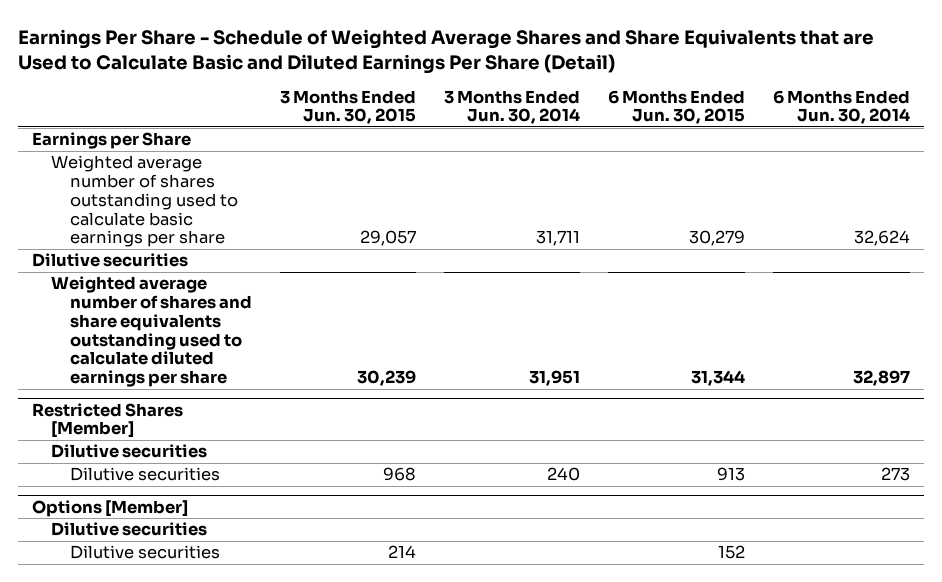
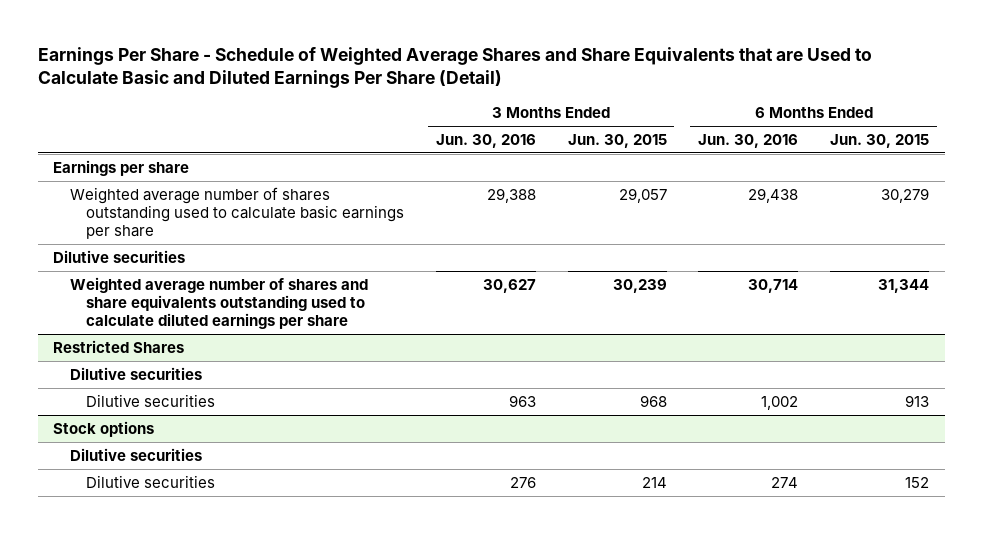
[444,89,581,125] 3 Months Ended Jun. 30, 2014 -> none
[772,89,910,125] 6 Months Ended Jun. 30, 2014 -> none
none -> [435,133,536,148] Jun. 30, 2016
none -> [698,133,799,148] Jun. 30, 2016
[32,132,192,150] Earnings per Share -> [53,159,190,176] Earnings per share
[32,402,184,439] Restricted Shares [Member] -> [53,339,185,353] Restricted Shares
[32,499,189,517] Options [Member] -> none
none -> [53,420,155,437] Stock options

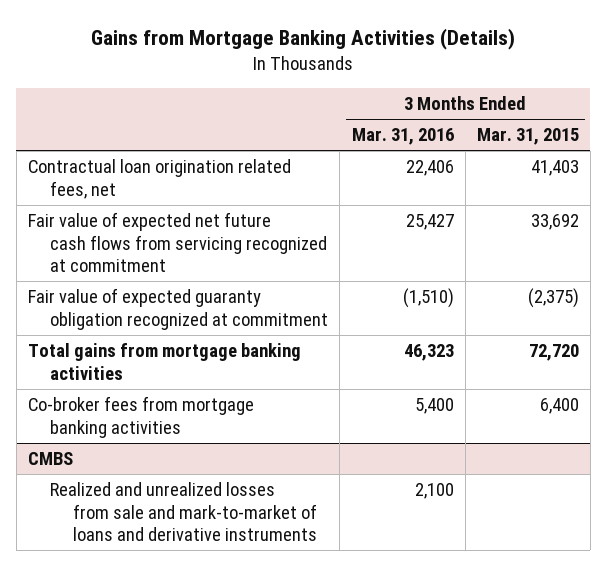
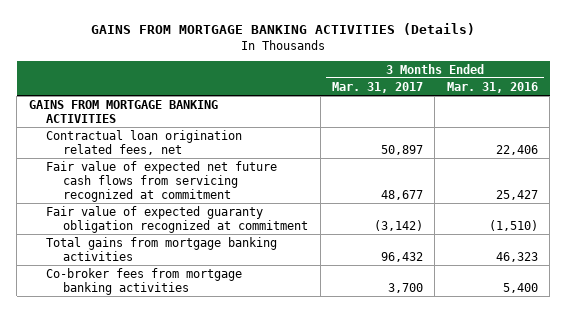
[91,27,516,50] Gains from Mortgage Banking Activities (Details) -> [91,23,476,36] GAINS FROM MORTGAGE BANKING ACTIVITIES (Details)
[476,128,579,146] Mar. 31, 2015 -> none
none -> [332,81,424,93] Mar. 31, 2017
none -> [28,99,218,123] GAINS FROM MORTGAGE BANKING ACTIVITIES
[27,452,73,466] CMBS -> none
[50,482,317,542] Realized and unrealized losses from sale and mark-to-market of loans and derivative instruments -> none

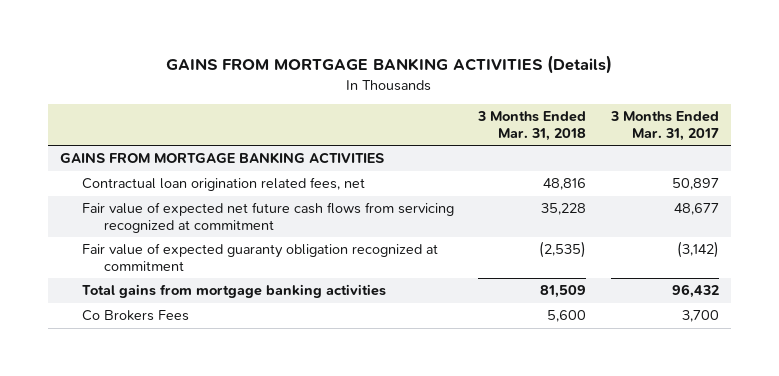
[446,81,538,93] Mar. 31, 2016 -> none
none -> [477,111,587,141] 3 Months Ended Mar. 31, 2018
[45,267,242,295] Co-broker fees from mortgage banking activities -> [82,310,190,322] Co Brokers Fees

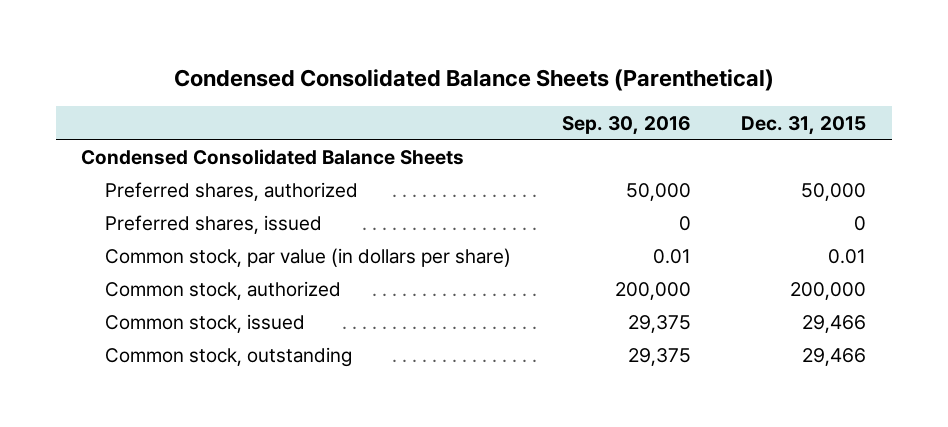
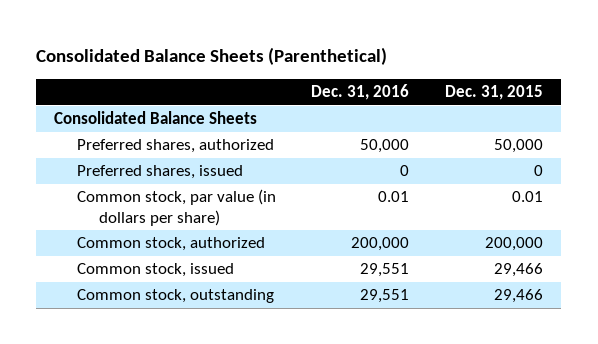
[173,69,774,92] Condensed Consolidated Balance Sheets (Parenthetical) -> [36,47,388,66] Consolidated Balance Sheets (Parenthetical)
[561,115,691,135] Sep. 30, 2016 -> none
none -> [311,84,410,101] Dec. 31, 2016
[81,148,465,165] Condensed Consolidated Balance Sheets -> [54,111,258,125] Consolidated Balance Sheets

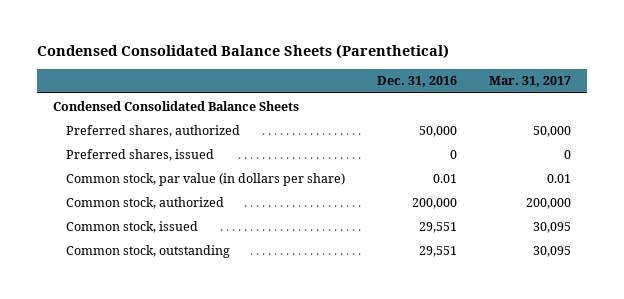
[36,47,388,66] Consolidated Balance Sheets (Parenthetical) -> [36,44,449,60] Condensed Consolidated Balance Sheets (Parenthetical)
[445,85,544,101] Dec. 31, 2015 -> none
none -> [488,76,571,88] Mar. 31, 2017
[54,111,258,125] Consolidated Balance Sheets -> [52,100,299,111] Condensed Consolidated Balance Sheets

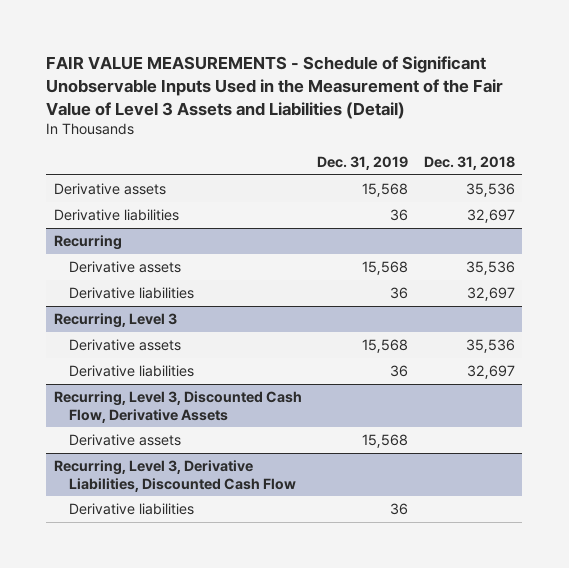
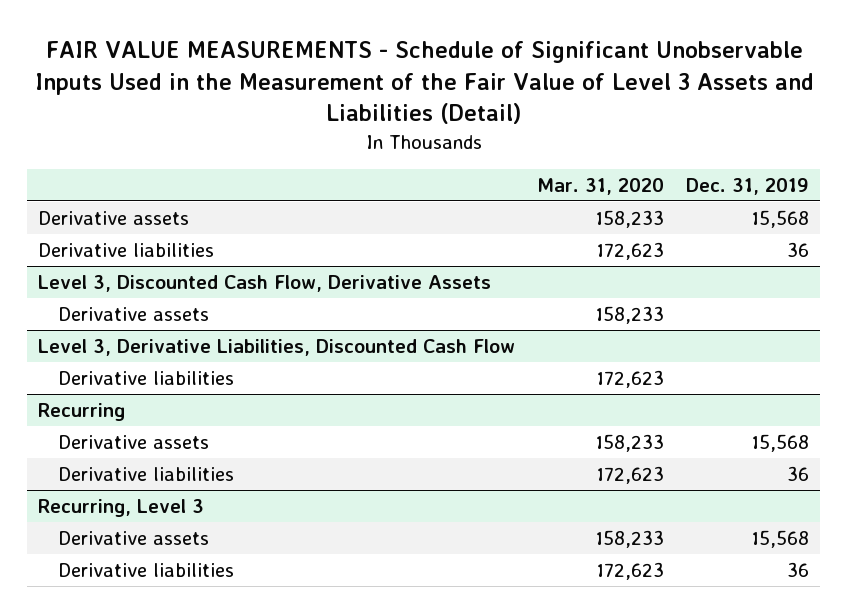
[423,155,515,170] Dec. 31, 2018 -> none
none -> [537,177,665,195] Mar. 31, 2020
none -> [38,274,492,292] Level 3, Discounted Cash Flow, Derivative Assets
none -> [58,306,210,321] Derivative assets
none -> [38,338,516,356] Level 3, Derivative Liabilities, Discounted Cash Flow
none -> [58,370,235,385] Derivative liabilities
[53,391,302,423] Recurring, Level 3, Discounted Cash Flow, Derivative Assets -> none
[69,434,182,447] Derivative assets -> none
[53,460,297,492] Recurring, Level 3, Derivative Liabilities, Discounted Cash Flow -> none
[69,503,195,516] Derivative liabilities -> none

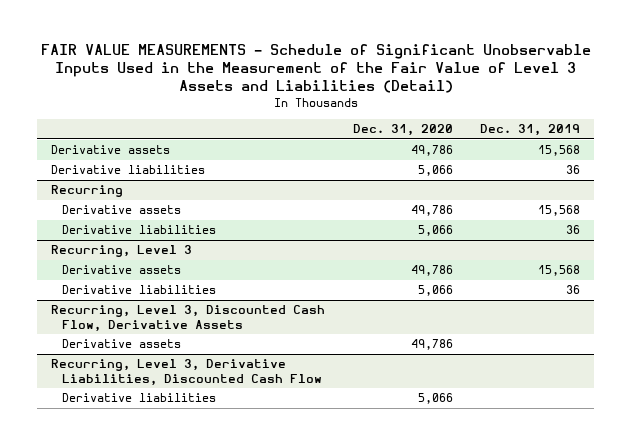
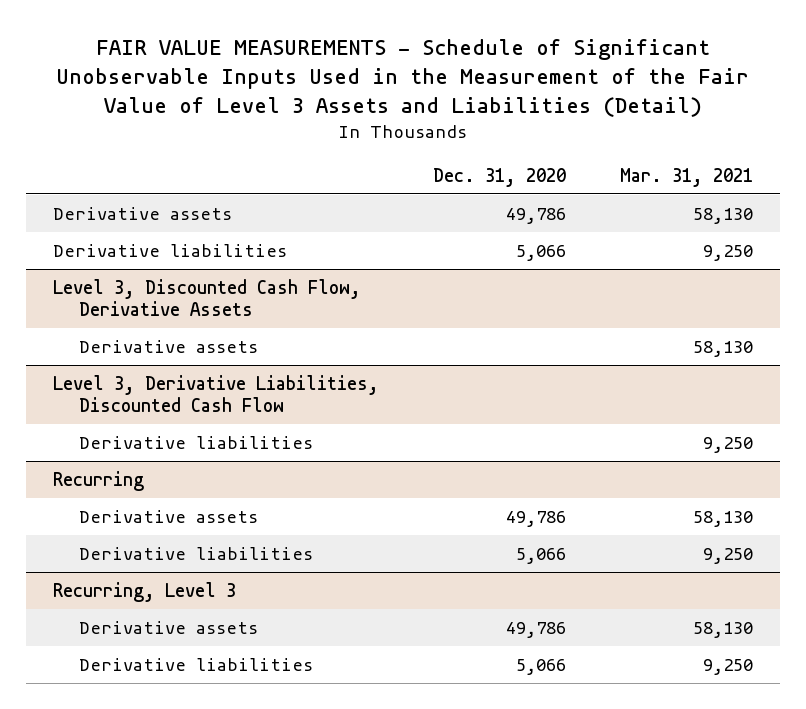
[480,124,581,137] Dec. 31, 2019 -> none
none -> [620,167,754,187] Mar. 31, 2021
none -> [53,278,362,317] Level 3, Discounted Cash Flow, Derivative Assets
none -> [78,339,258,353] Derivative assets
none -> [53,374,380,413] Level 3, Derivative Liabilities, Discounted Cash Flow
none -> [78,435,313,449] Derivative liabilities
[50,305,325,332] Recurring, Level 3, Discounted Cash Flow, Derivative Assets -> none
[61,339,181,349] Derivative assets -> none
[50,359,322,386] Recurring, Level 3, Derivative Liabilities, Discounted Cash Flow -> none
[61,393,216,403] Derivative liabilities -> none

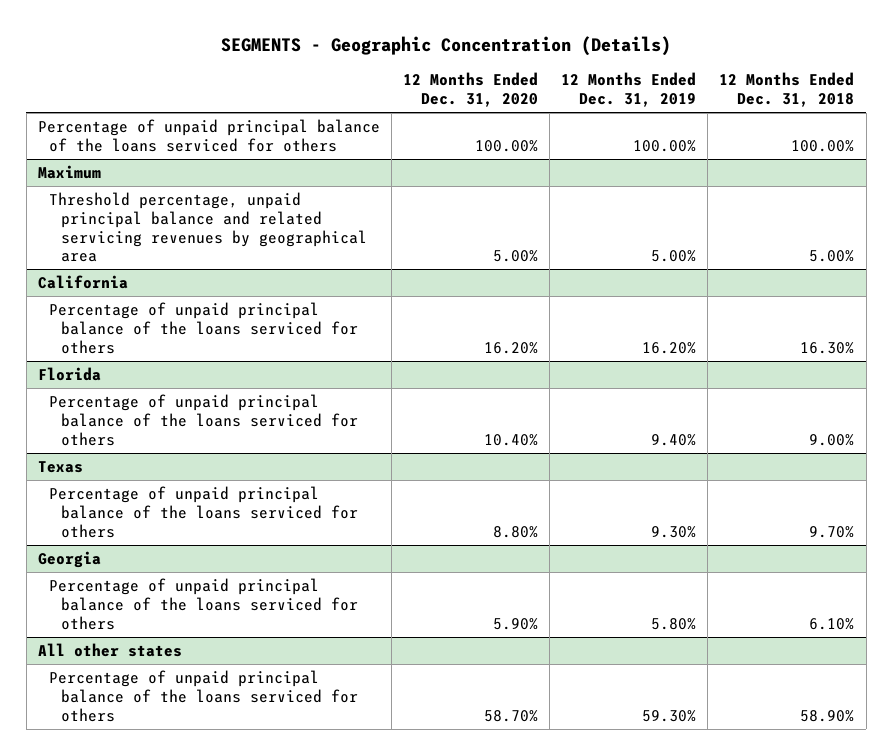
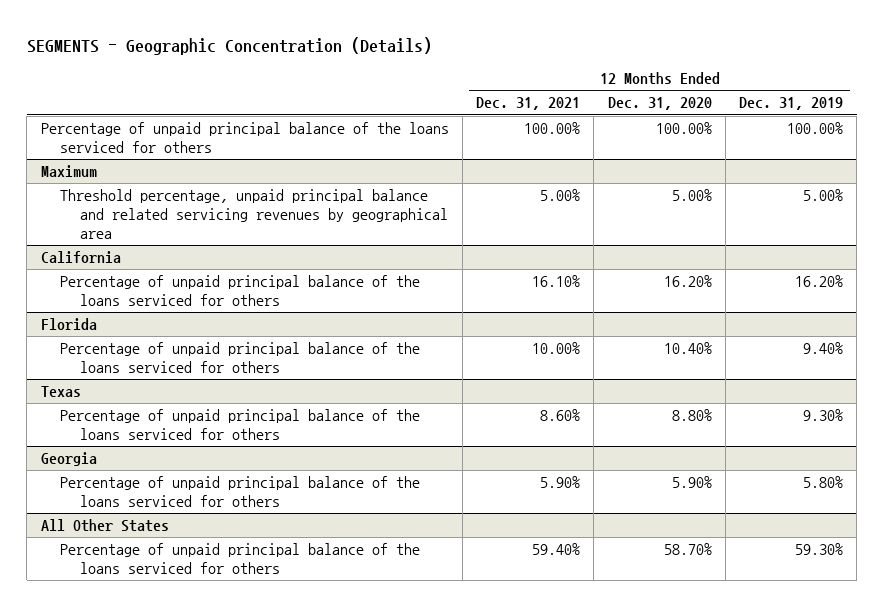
[719,72,855,108] 12 Months Ended Dec. 31, 2018 -> none
none -> [476,97,581,111] Dec. 31, 2021
[37,642,182,657] All other states -> [40,518,169,532] All Other States

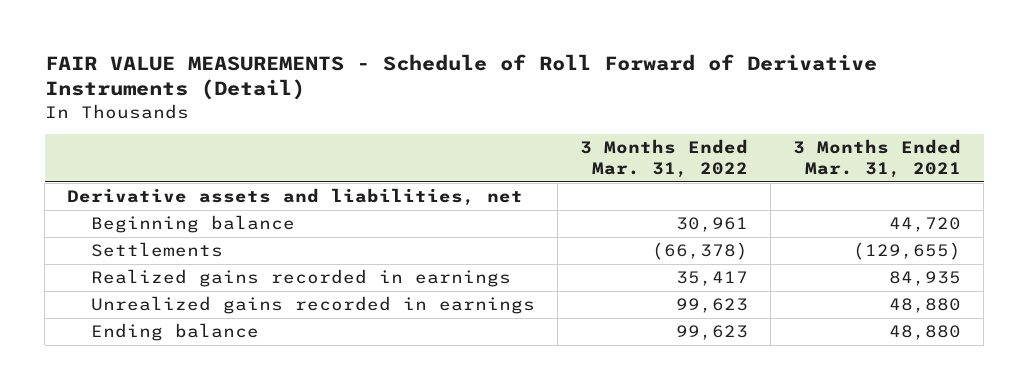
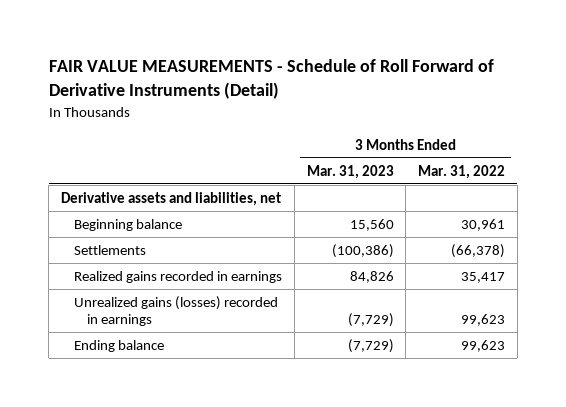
[793,139,962,178] 3 Months Ended Mar. 31, 2021 -> none
none -> [306,164,394,179] Mar. 31, 2023
[91,296,536,315] Unrealized gains recorded in earnings -> [74,295,279,327] Unrealized gains (losses) recorded in earnings

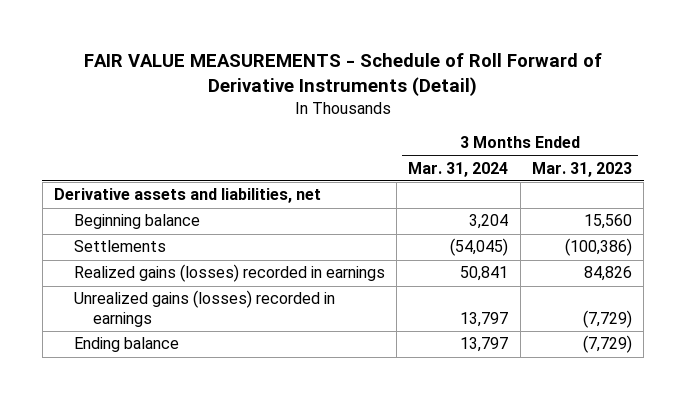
[418,164,506,179] Mar. 31, 2022 -> none
none -> [408,161,509,177] Mar. 31, 2024
[74,270,283,283] Realized gains recorded in earnings -> [73,264,385,283] Realized gains (losses) recorded in earnings

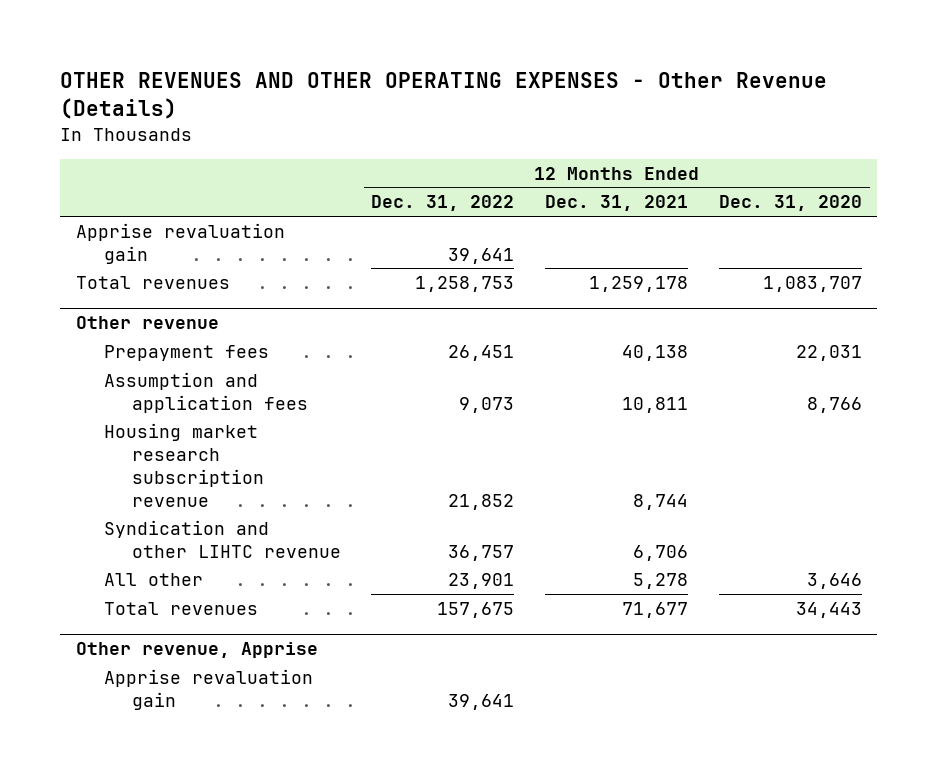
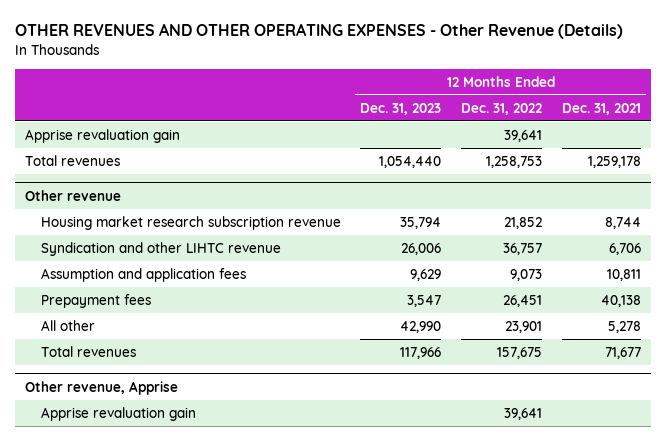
[718,195,862,212] Dec. 31, 2020 -> none
none -> [360,102,442,115] Dec. 31, 2023
[103,371,308,413] Assumption and application fees -> [40,267,246,282] Assumption and application fees
[103,344,269,361] Prepayment fees -> [40,293,151,308] Prepayment fees

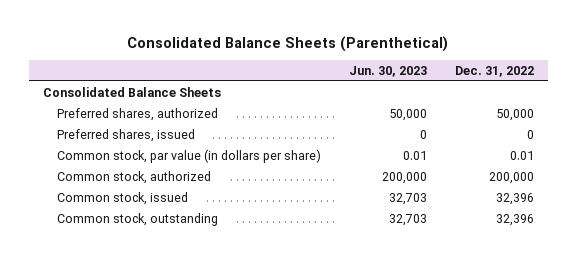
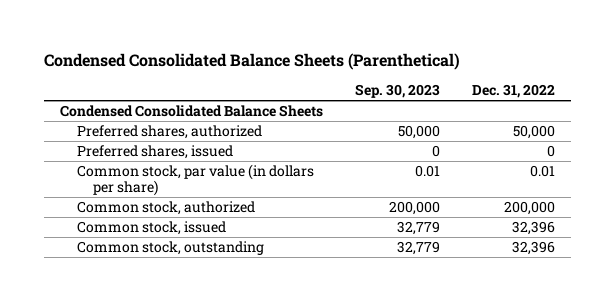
[127,35,449,52] Consolidated Balance Sheets (Parenthetical) -> [44,53,461,71] Condensed Consolidated Balance Sheets (Parenthetical)
[349,65,428,77] Jun. 30, 2023 -> none
none -> [355,84,441,99] Sep. 30, 2023
[42,86,221,97] Consolidated Balance Sheets -> [60,105,324,118] Condensed Consolidated Balance Sheets

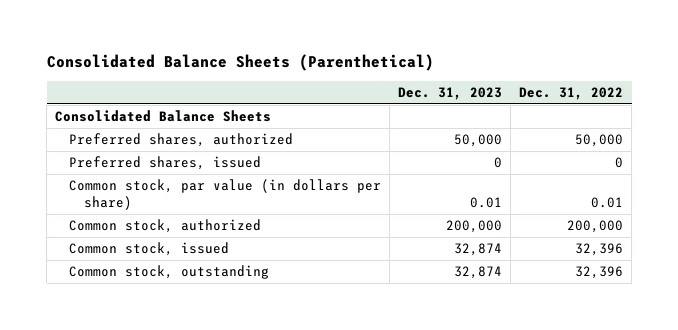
[44,53,461,71] Condensed Consolidated Balance Sheets (Parenthetical) -> [46,54,434,72] Consolidated Balance Sheets (Parenthetical)
[355,84,441,99] Sep. 30, 2023 -> none
none -> [398,86,503,100] Dec. 31, 2023
[60,105,324,118] Condensed Consolidated Balance Sheets -> [54,110,271,123] Consolidated Balance Sheets

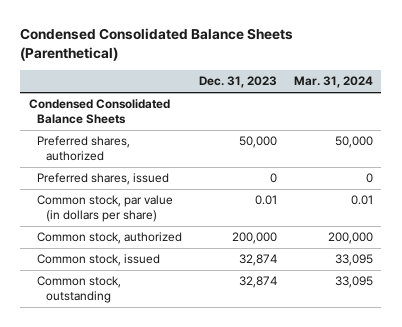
[46,54,434,72] Consolidated Balance Sheets (Parenthetical) -> [20,28,294,61] Condensed Consolidated Balance Sheets (Parenthetical)
[519,86,624,100] Dec. 31, 2022 -> none
none -> [294,76,374,89] Mar. 31, 2024
[54,110,271,123] Consolidated Balance Sheets -> [28,99,170,125] Condensed Consolidated Balance Sheets

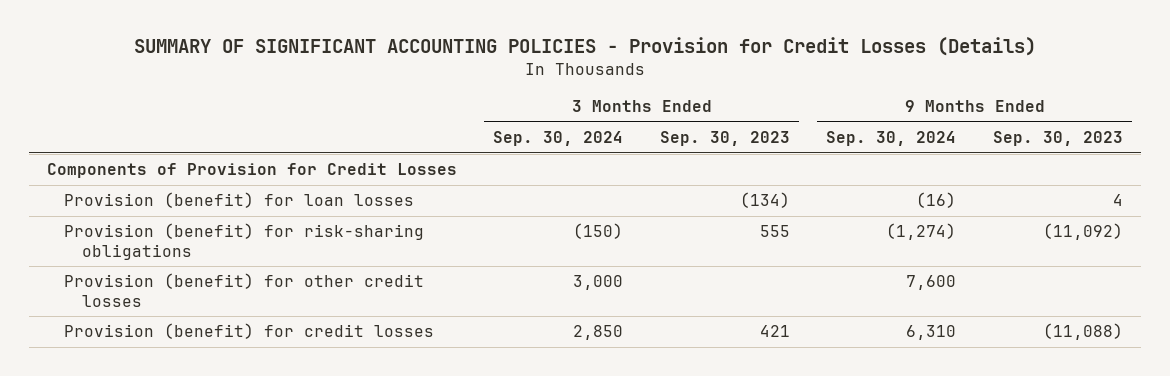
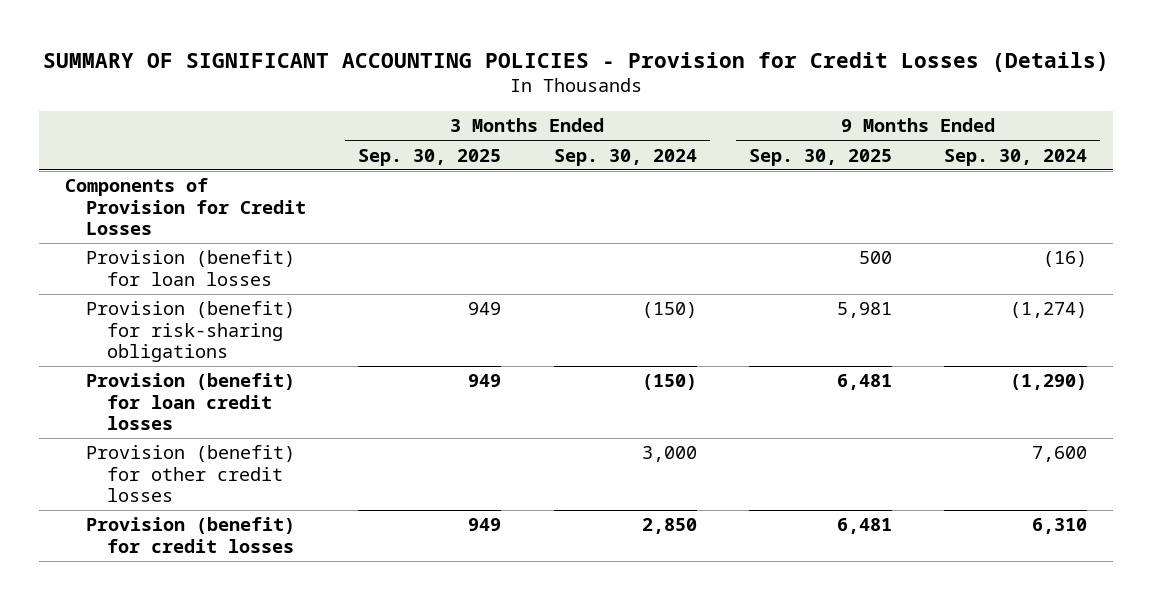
[659,130,790,146] Sep. 30, 2023 -> none
[992,130,1123,146] Sep. 30, 2023 -> none
none -> [358,148,502,166] Sep. 30, 2025
none -> [748,148,892,166] Sep. 30, 2025
none -> [86,373,296,430] Provision (benefit) for loan credit losses

